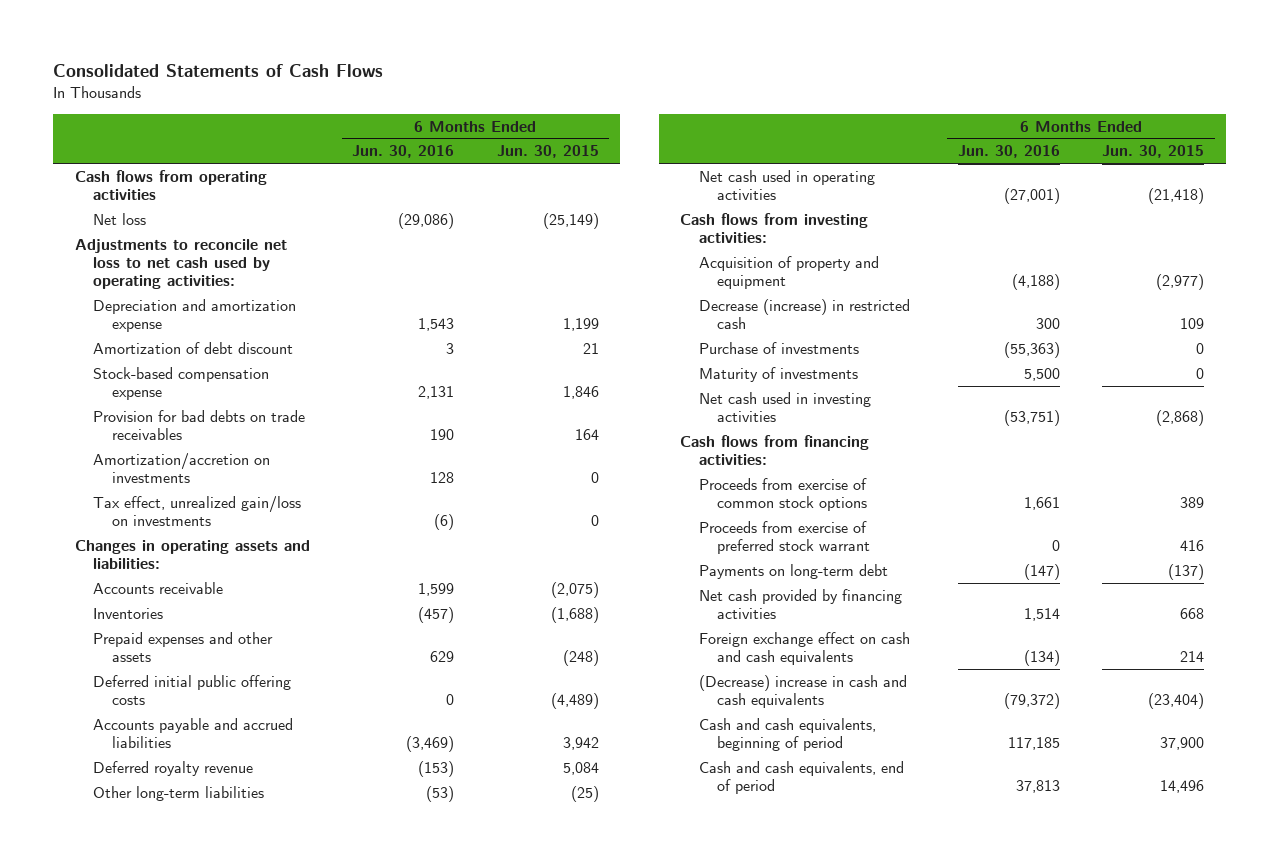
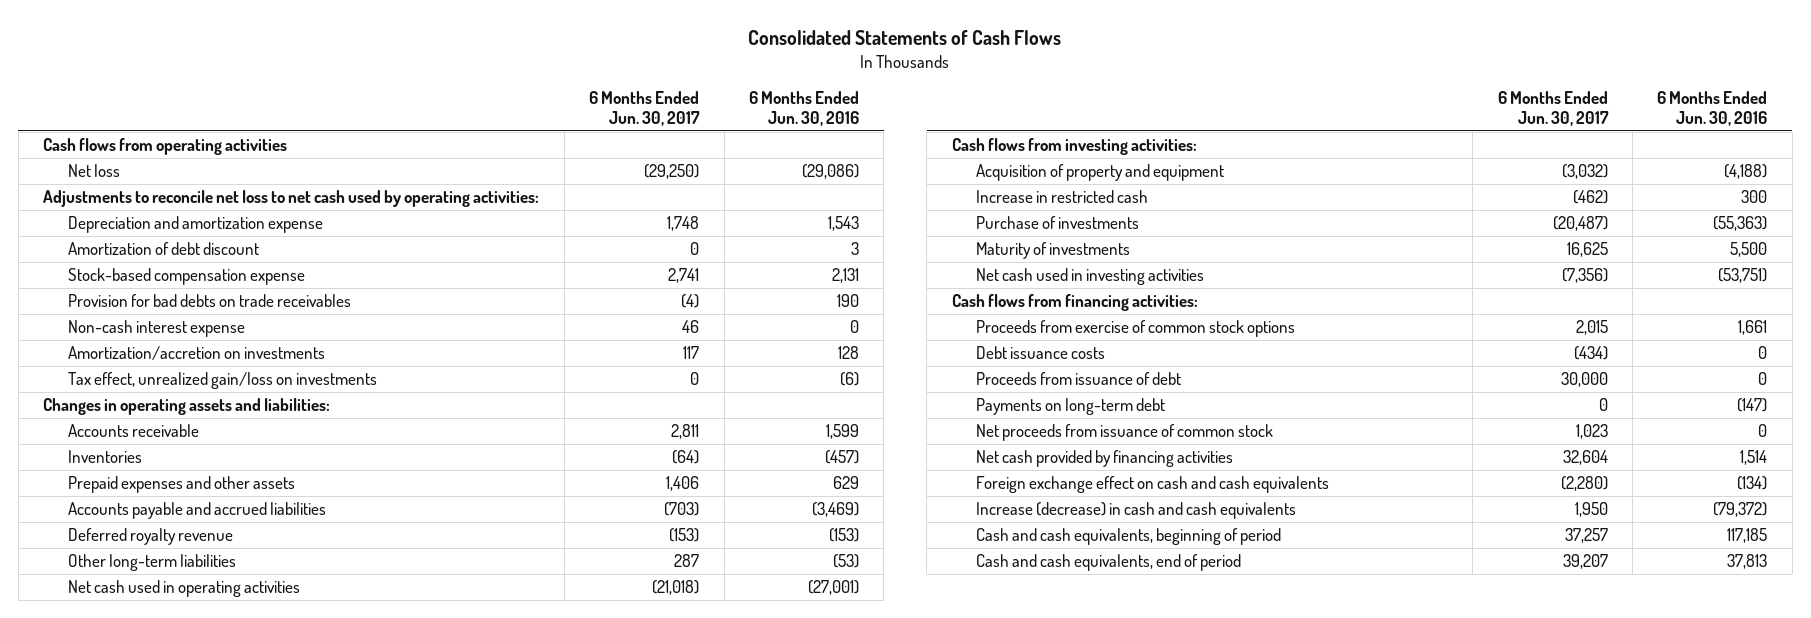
[496,145,599,159] Jun. 30, 2015 -> none
none -> [589,91,701,127] 6 Months Ended Jun. 30, 2017
none -> [67,320,245,338] Non-cash interest expense
[93,674,292,706] Deferred initial public offering costs -> none
[698,298,910,330] Decrease (increase) in restricted cash -> [975,190,1148,204] Increase in restricted cash
[698,520,871,555] Proceeds from exercise of preferred stock warrant -> none
none -> [975,346,1105,360] Debt issuance costs
none -> [975,372,1181,386] Proceeds from issuance of debt
none -> [975,424,1273,442] Net proceeds from issuance of common stock
[698,674,907,709] (Decrease) increase in cash and cash equivalents -> [975,502,1296,520] Increase (decrease) in cash and cash equivalents

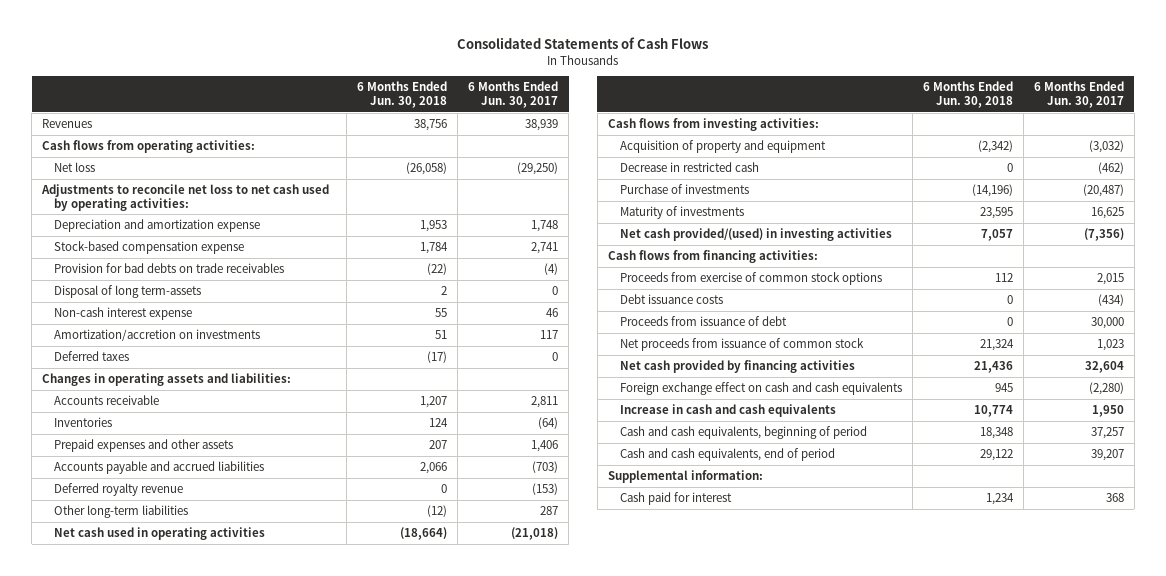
[748,91,859,127] 6 Months Ended Jun. 30, 2016 -> none
none -> [357,81,448,108] 6 Months Ended Jun. 30, 2018
none -> [41,119,92,129] Revenues
[43,138,288,156] Cash flows from operating activities -> [41,140,255,154] Cash flows from operating activities:
[67,242,259,256] Amortization of debt discount -> none
none -> [54,285,202,299] Disposal of long term-assets
[67,372,377,390] Tax effect, unrealized gain/loss on investments -> none
none -> [54,351,130,362] Deferred taxes
[975,190,1148,204] Increase in restricted cash -> [619,162,759,173] Decrease in restricted cash
[975,268,1204,286] Net cash used in investing activities -> [619,228,892,242] Net cash provided/(used) in investing activities
[975,398,1165,416] Payments on long-term debt -> none
[975,502,1296,520] Increase (decrease) in cash and cash equivalents -> [619,404,836,418] Increase in cash and cash equivalents
none -> [607,470,763,484] Supplemental information:
none -> [619,492,732,506] Cash paid for interest

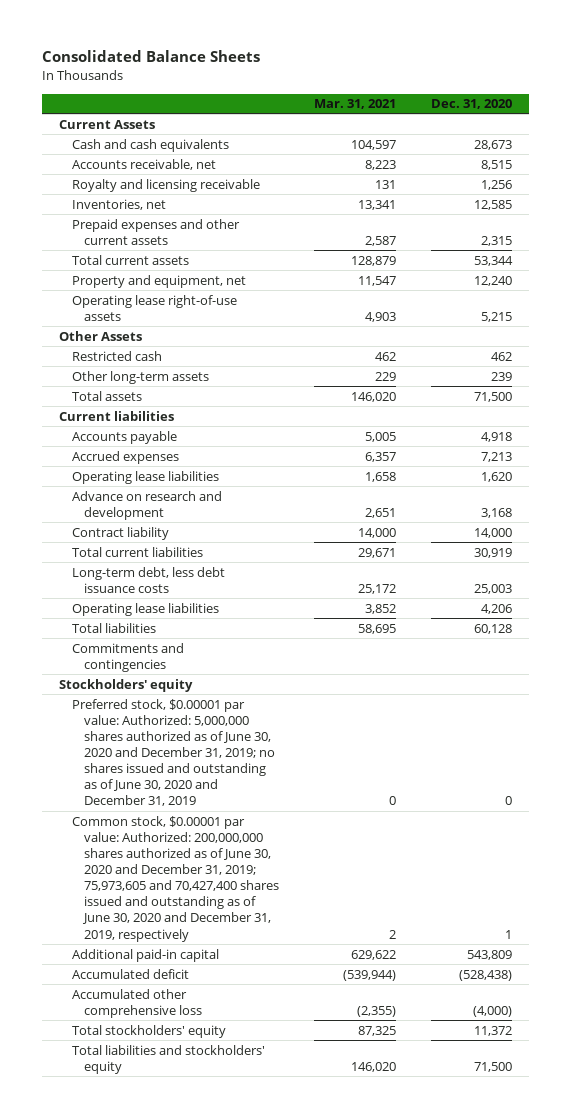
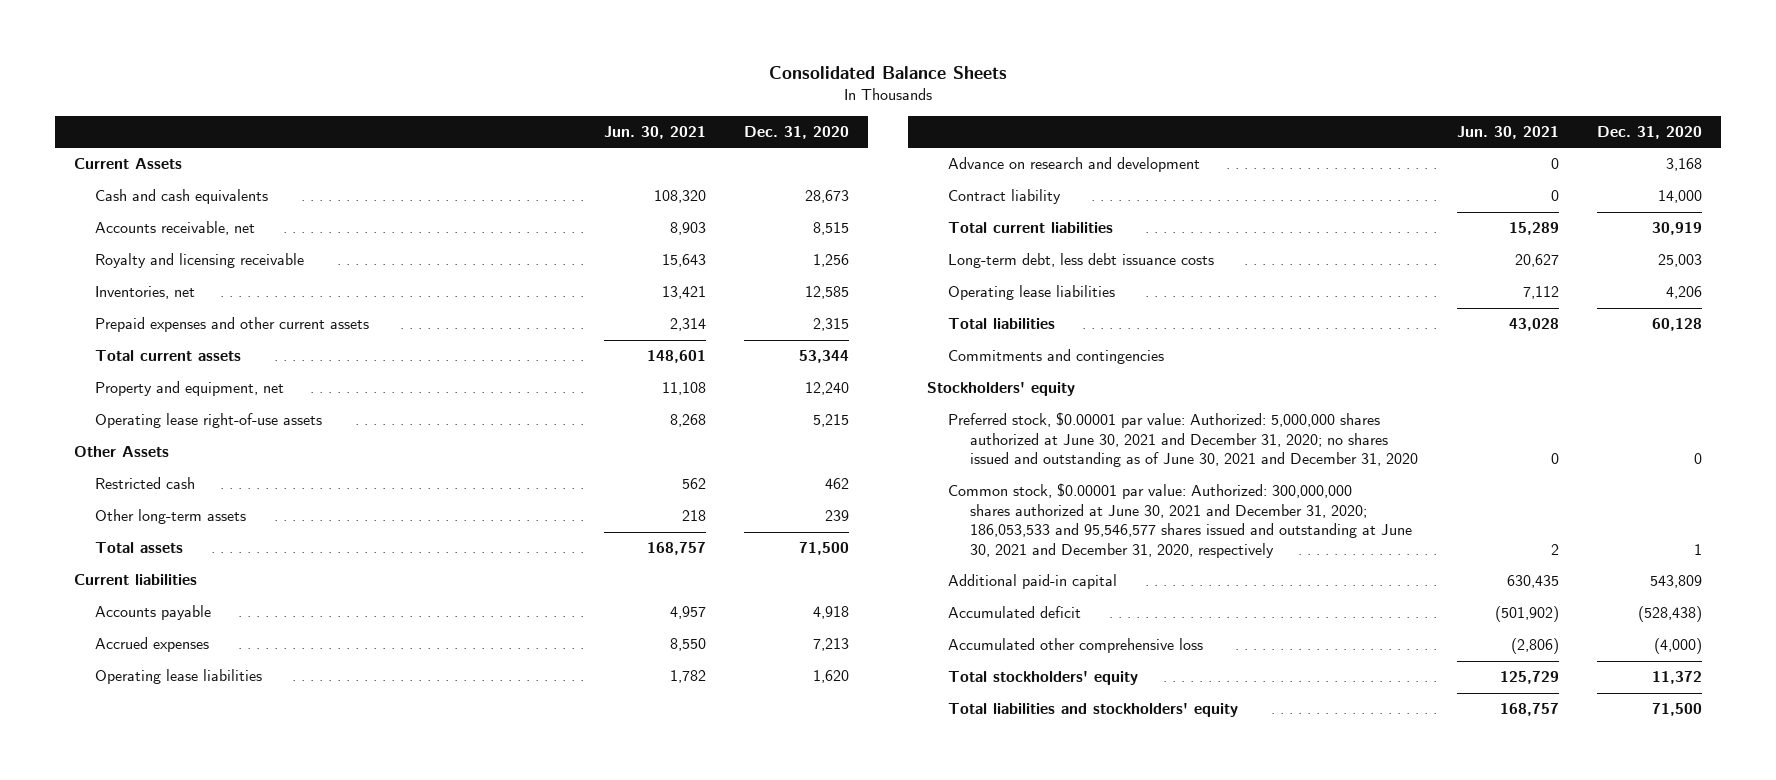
[314,99,397,110] Mar. 31, 2021 -> none
none -> [603,125,706,139] Jun. 30, 2021
[71,698,276,807] Preferred stock, $0.00001 par value: Authorized: 5,000,000 shares authorized as of June 30, 2020 and December 31, 2019; no shares issued and outstanding as of June 30, 2020 and December 31, 2019 -> [948,412,1419,468] Preferred stock, $0.00001 par value: Authorized: 5,000,000 shares authorized at June 30, 2021 and December 31, 2020; no shares issued and outstanding as of June 30, 2021 and December 31, 2020
[71,815,280,942] Common stock, $0.00001 par value: Authorized: 200,000,000 shares authorized as of June 30, 2020 and December 31, 2019; 75,973,605 and 70,427,400 shares issued and outstanding as of June 30, 2020 and December 31, 2019, respectively -> [948,483,1413,558] Common stock, $0.00001 par value: Authorized: 300,000,000 shares authorized at June 30, 2021 and December 31, 2020; 186,053,533 and 95,546,577 shares issued and outstanding at June 30, 2021 and December 31, 2020, respectively

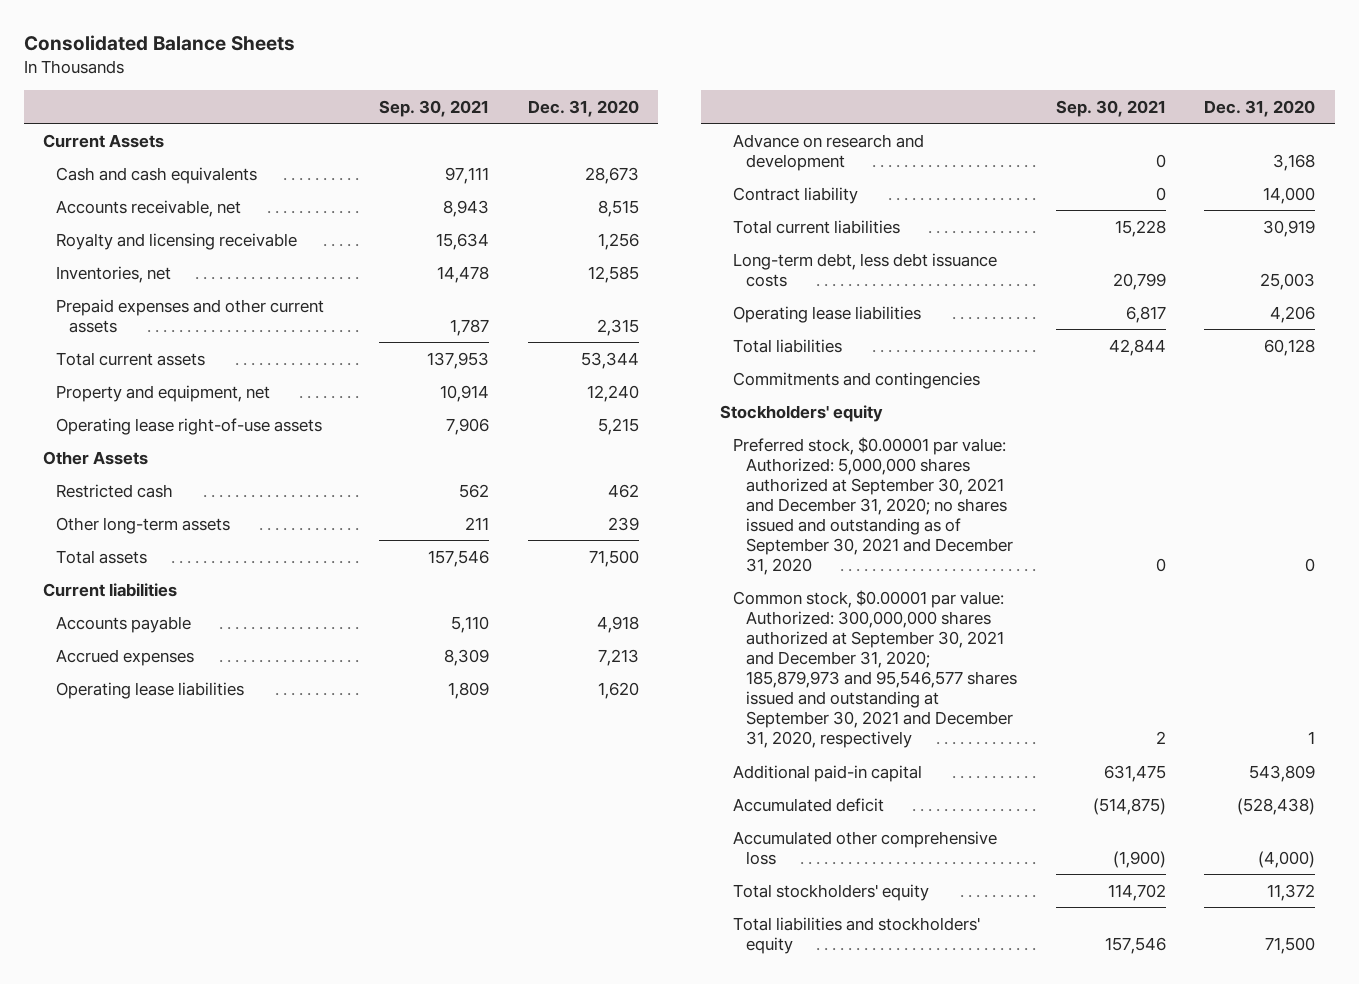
[603,125,706,139] Jun. 30, 2021 -> none
none -> [378,99,489,117] Sep. 30, 2021
[948,412,1419,468] Preferred stock, $0.00001 par value: Authorized: 5,000,000 shares authorized at June 30, 2021 and December 31, 2020; no shares issued and outstanding as of June 30, 2021 and December 31, 2020 -> [732,436,1013,575] Preferred stock, $0.00001 par value: Authorized: 5,000,000 shares authorized at September 30, 2021 and December 31, 2020; no shares issued and outstanding as of September 30, 2021 and December 31, 2020
[948,483,1413,558] Common stock, $0.00001 par value: Authorized: 300,000,000 shares authorized at June 30, 2021 and December 31, 2020; 186,053,533 and 95,546,577 shares issued and outstanding at June 30, 2021 and December 31, 2020, respectively -> [732,589,1017,749] Common stock, $0.00001 par value: Authorized: 300,000,000 shares authorized at September 30, 2021 and December 31, 2020; 185,879,973 and 95,546,577 shares issued and outstanding at September 30, 2021 and December 31, 2020, respectively

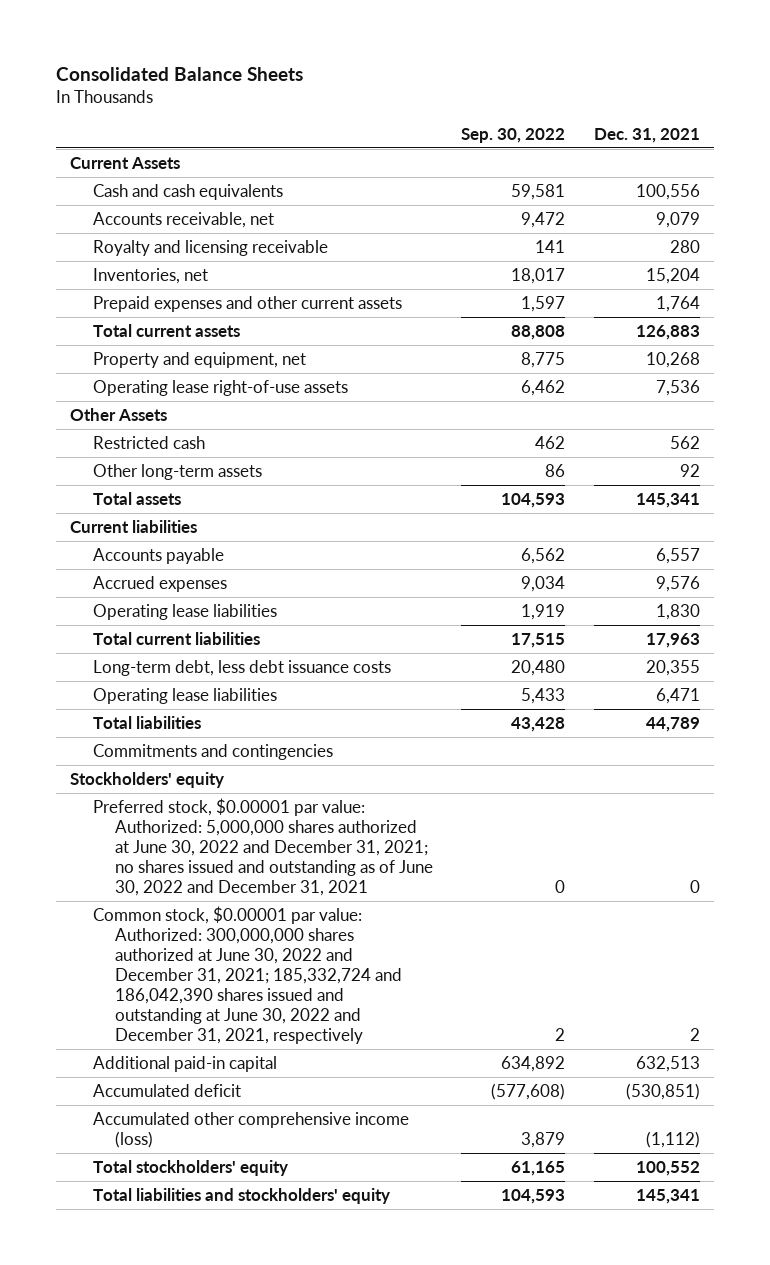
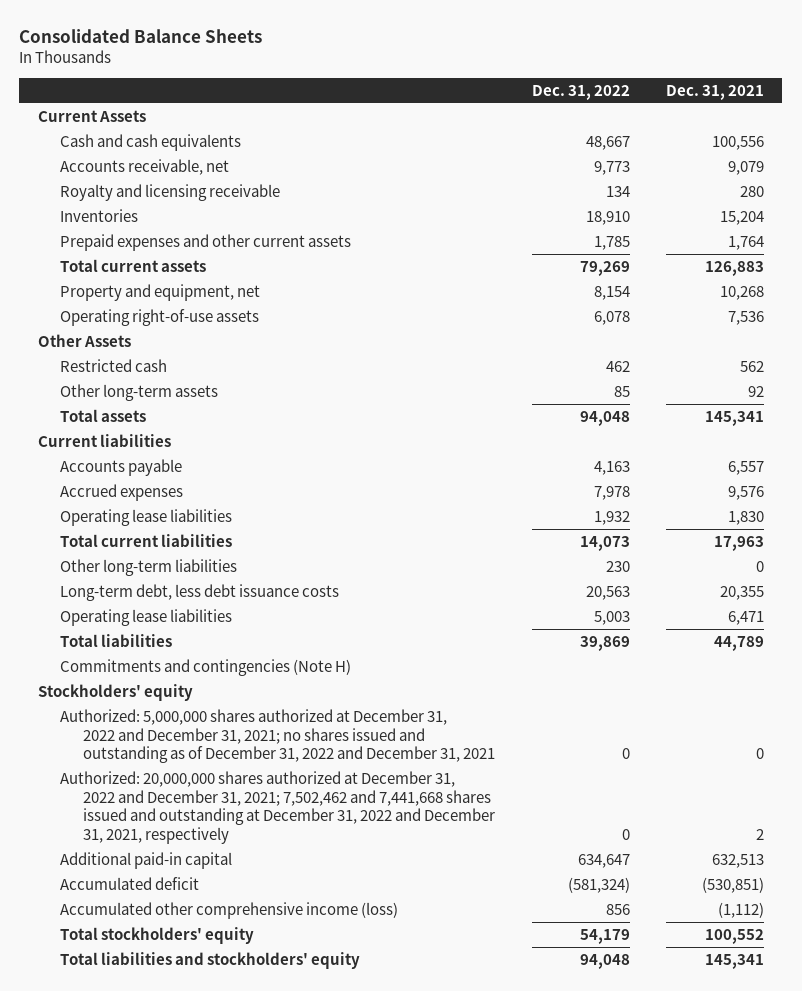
[461,127,566,143] Sep. 30, 2022 -> none
none -> [531,84,630,100] Dec. 31, 2022
[92,267,208,284] Inventories, net -> [60,209,139,223] Inventories
[92,379,348,396] Operating lease right-of-use assets -> [60,309,260,327] Operating right-of-use assets
none -> [60,559,238,577] Other long-term liabilities
[92,743,333,760] Commitments and contingencies -> [60,659,352,677] Commitments and contingencies (Note H)
[92,797,434,896] Preferred stock, $0.00001 par value: Authorized: 5,000,000 shares authorized at June 30, 2022 and December 31, 2021; no shares issued and outstanding as of June 30, 2022 and December 31, 2021 -> [60,709,496,764] Authorized: 5,000,000 shares authorized at December 31, 2022 and December 31, 2021; no shares issued and outstanding as of December 31, 2022 and December 31, 2021
[92,905,403,1044] Common stock, $0.00001 par value: Authorized: 300,000,000 shares authorized at June 30, 2022 and December 31, 2021; 185,332,724 and 186,042,390 shares issued and outstanding at June 30, 2022 and December 31, 2021, respectively -> [60,771,496,844] Authorized: 20,000,000 shares authorized at December 31, 2022 and December 31, 2021; 7,502,462 and 7,441,668 shares issued and outstanding at December 31, 2022 and December 31, 2021, respectively

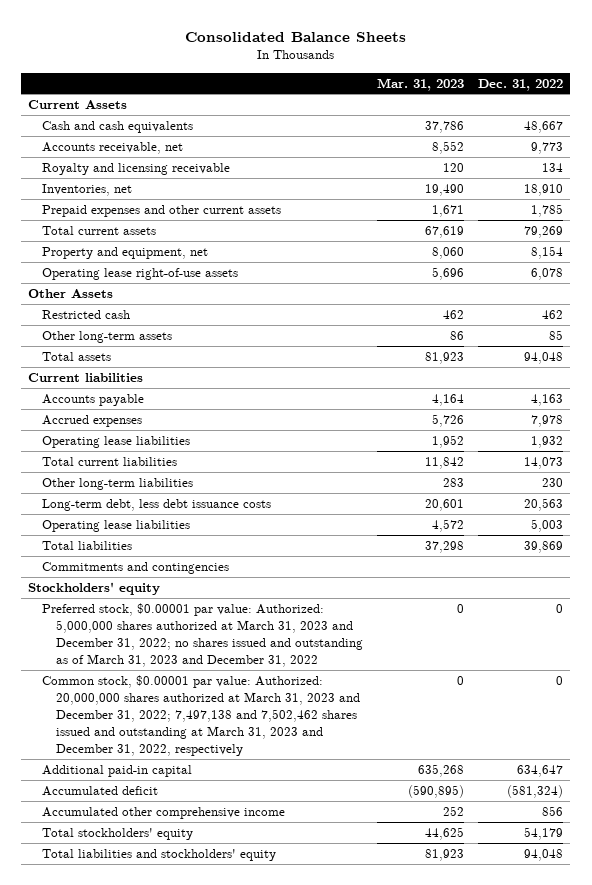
[666,84,765,100] Dec. 31, 2021 -> none
none -> [377,77,465,91] Mar. 31, 2023
[60,209,139,223] Inventories -> [42,183,133,196] Inventories, net
[60,309,260,327] Operating right-of-use assets -> [42,267,239,280] Operating lease right-of-use assets
[60,659,352,677] Commitments and contingencies (Note H) -> [42,561,230,574] Commitments and contingencies
[60,709,496,764] Authorized: 5,000,000 shares authorized at December 31, 2022 and December 31, 2021; no shares issued and outstanding as of December 31, 2022 and December 31, 2021 -> [42,602,364,668] Preferred stock, $0.00001 par value: Authorized: 5,000,000 shares authorized at March 31, 2023 and December 31, 2022; no shares issued and outstanding as of March 31, 2023 and December 31, 2022
[60,771,496,844] Authorized: 20,000,000 shares authorized at December 31, 2022 and December 31, 2021; 7,502,462 and 7,441,668 shares issued and outstanding at December 31, 2022 and December 31, 2021, respectively -> [42,674,361,757] Common stock, $0.00001 par value: Authorized: 20,000,000 shares authorized at March 31, 2023 and December 31, 2022; 7,497,138 and 7,502,462 shares issued and outstanding at March 31, 2023 and December 31, 2022, respectively
[60,902,399,920] Accumulated other comprehensive income (loss) -> [42,806,286,819] Accumulated other comprehensive income

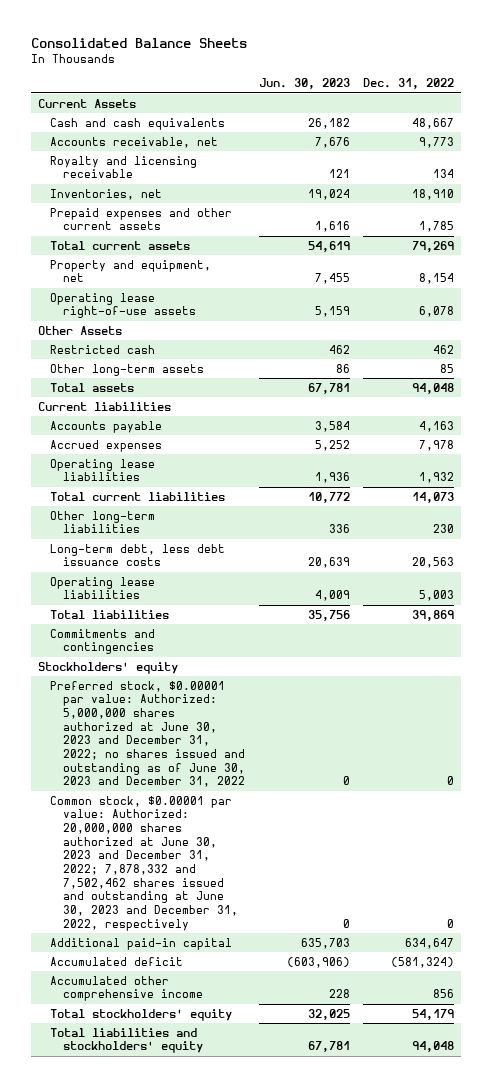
[377,77,465,91] Mar. 31, 2023 -> none
none -> [258,78,350,90] Jun. 30, 2023
[42,602,364,668] Preferred stock, $0.00001 par value: Authorized: 5,000,000 shares authorized at March 31, 2023 and December 31, 2022; no shares issued and outstanding as of March 31, 2023 and December 31, 2022 -> [50,680,245,788] Preferred stock, $0.00001 par value: Authorized: 5,000,000 shares authorized at June 30, 2023 and December 31, 2022; no shares issued and outstanding as of June 30, 2023 and December 31, 2022
[42,674,361,757] Common stock, $0.00001 par value: Authorized: 20,000,000 shares authorized at March 31, 2023 and December 31, 2022; 7,497,138 and 7,502,462 shares issued and outstanding at March 31, 2023 and December 31, 2022, respectively -> [50,795,238,931] Common stock, $0.00001 par value: Authorized: 20,000,000 shares authorized at June 30, 2023 and December 31, 2022; 7,878,332 and 7,502,462 shares issued and outstanding at June 30, 2023 and December 31, 2022, respectively

